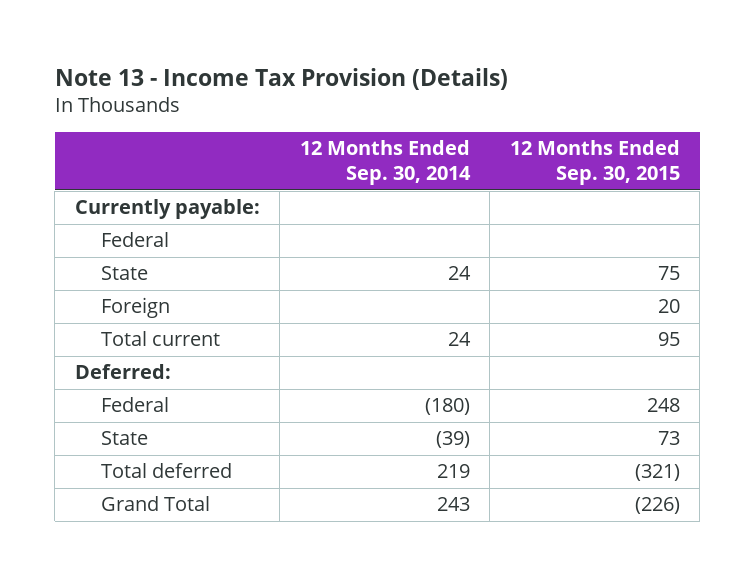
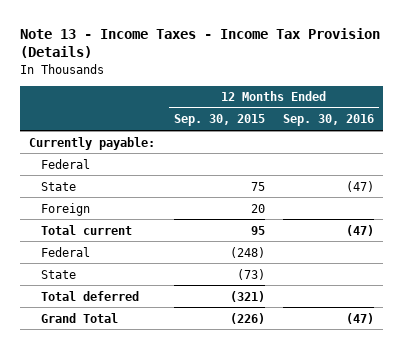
[54,67,508,90] Note 13 - Income Tax Provision (Details) -> [19,27,380,59] Note 13 - Income Taxes - Income Tax Provision (Details)
[299,140,471,186] 12 Months Ended Sep. 30, 2014 -> none
none -> [283,114,375,127] Sep. 30, 2016
[74,364,171,380] Deferred: -> none
[646,398,680,413] 248 -> [229,246,265,258] (248)
[657,431,680,446] 73 -> [236,268,265,280] (73)

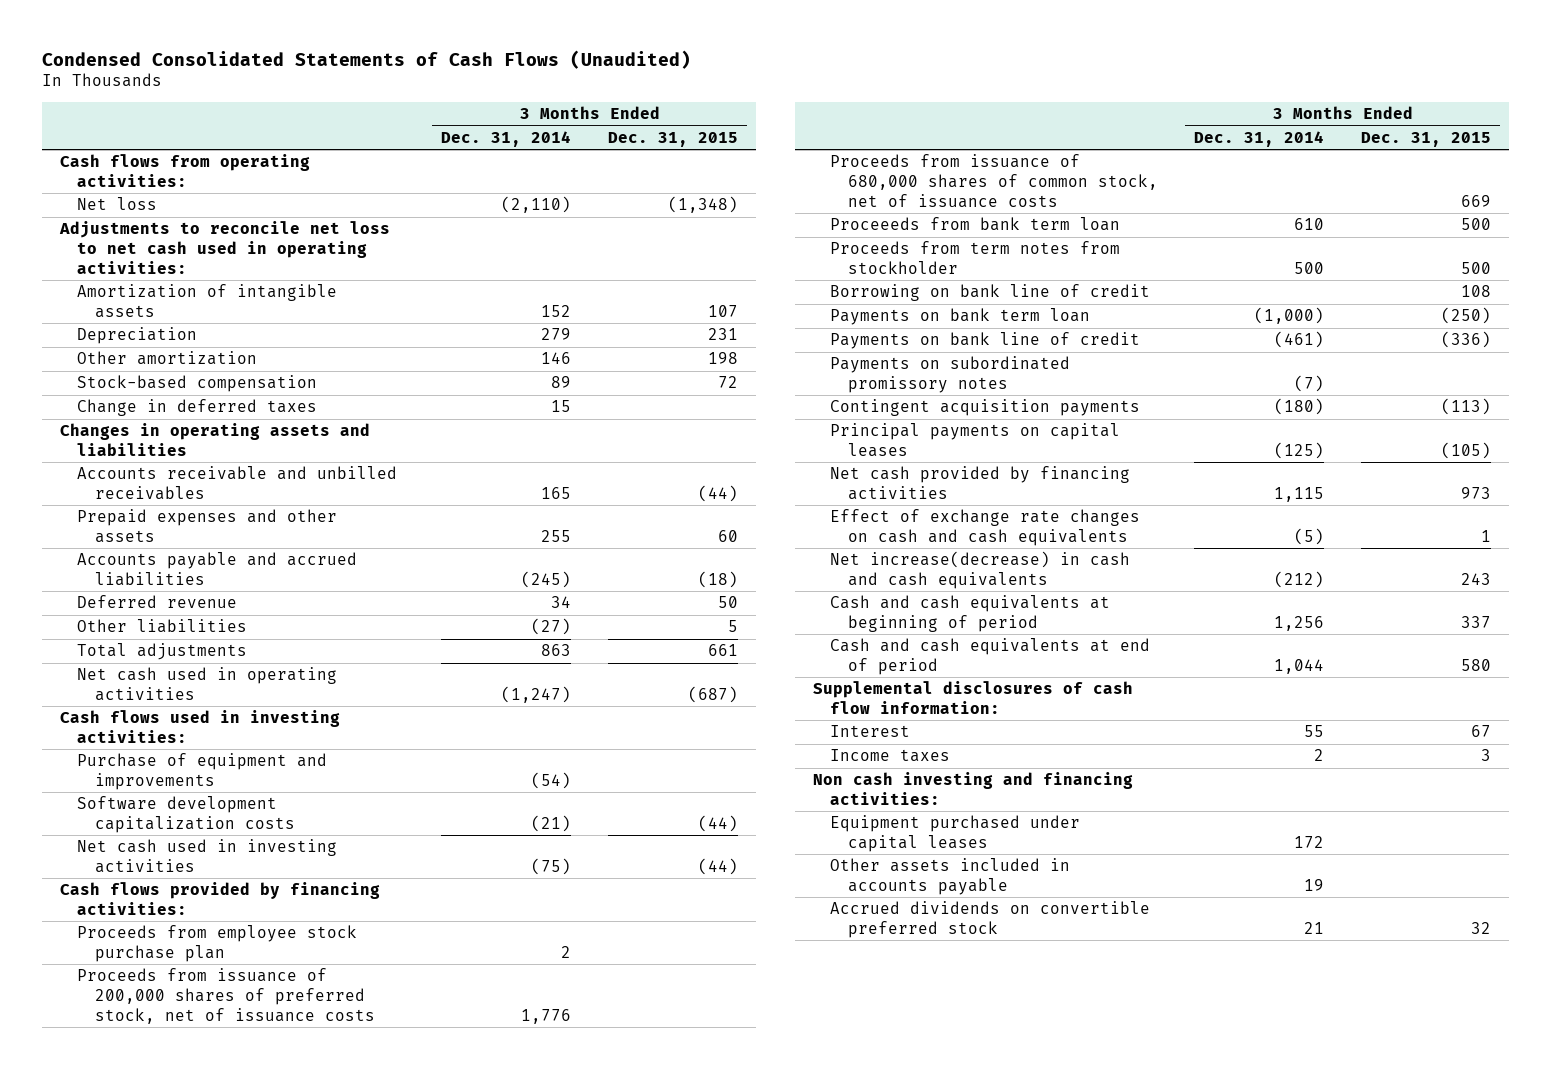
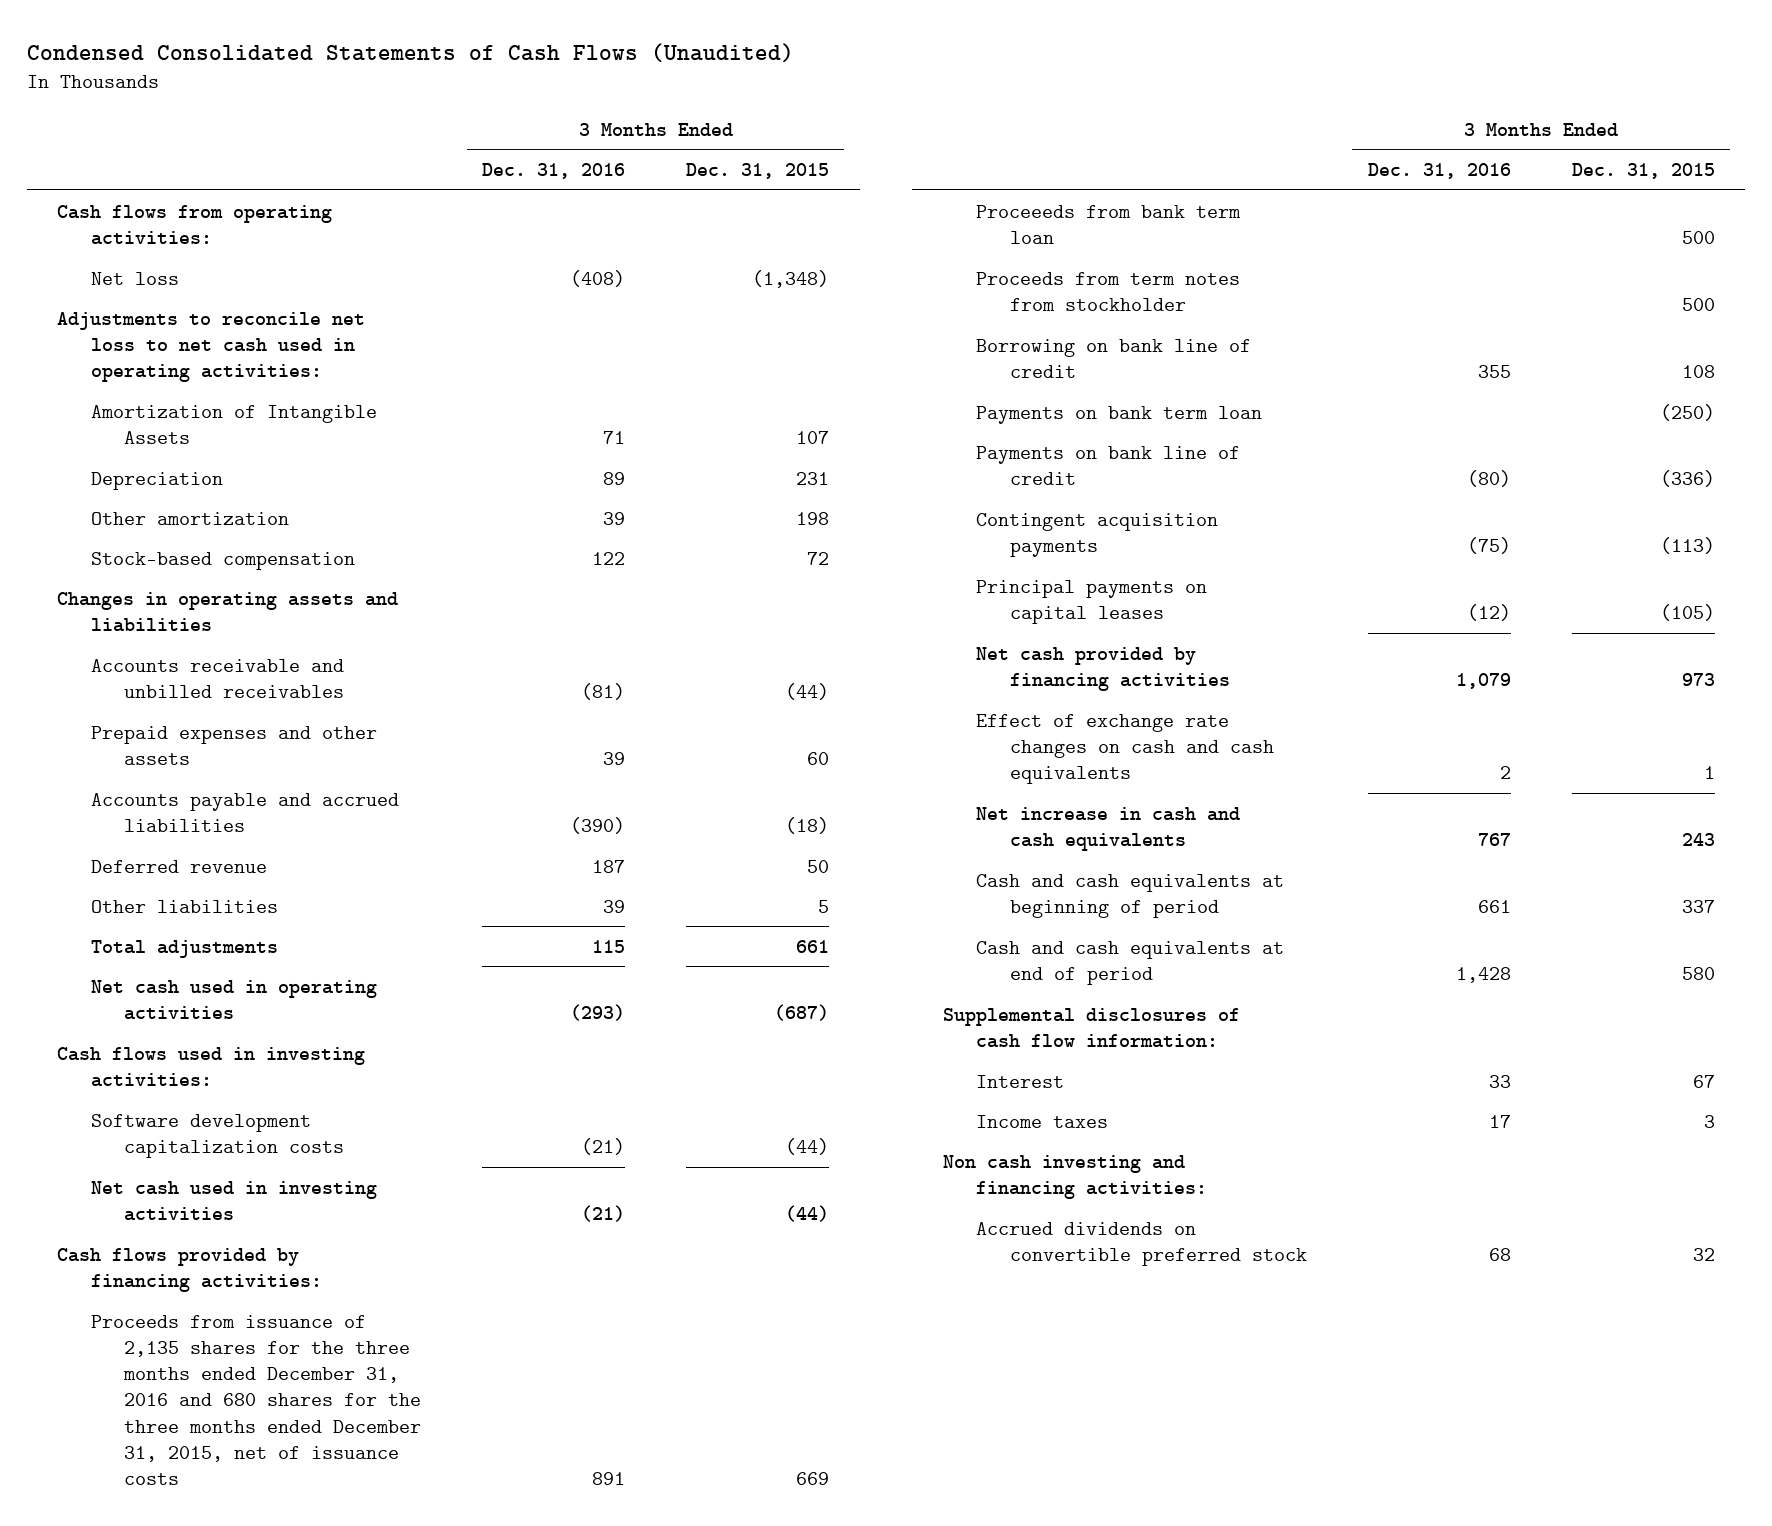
[441,130,572,147] Dec. 31, 2014 -> none
none -> [482,163,626,180] Dec. 31, 2016
[77,284,338,319] Amortization of intangible assets -> [90,404,377,444] Amortization of Intangible Assets
[77,399,318,417] Change in deferred taxes -> none
[77,753,328,791] Purchase of equipment and improvements -> none
[77,925,358,963] Proceeds from employee stock purchase plan -> none
[77,968,375,1024] Proceeds from issuance of 200,000 shares of preferred stock, net of issuance costs -> none
[830,154,1158,208] Proceeds from issuance of 680,000 shares of common stock, net of issuance costs -> [90,1314,422,1486] Proceeds from issuance of 2,135 shares for the three months ended December 31, 2016 and 680 shares for the three months ended December 31, 2015, net of issuance costs
[830,356,1071,394] Payments on subordinated promissory notes -> none
[830,551,1131,590] Net increase(decrease) in cash and cash equivalents -> [976,806,1241,851] Net increase in cash and cash equivalents
[830,815,1081,853] Equipment purchased under capital leases -> none
[830,858,1071,896] Other assets included in accounts payable -> none

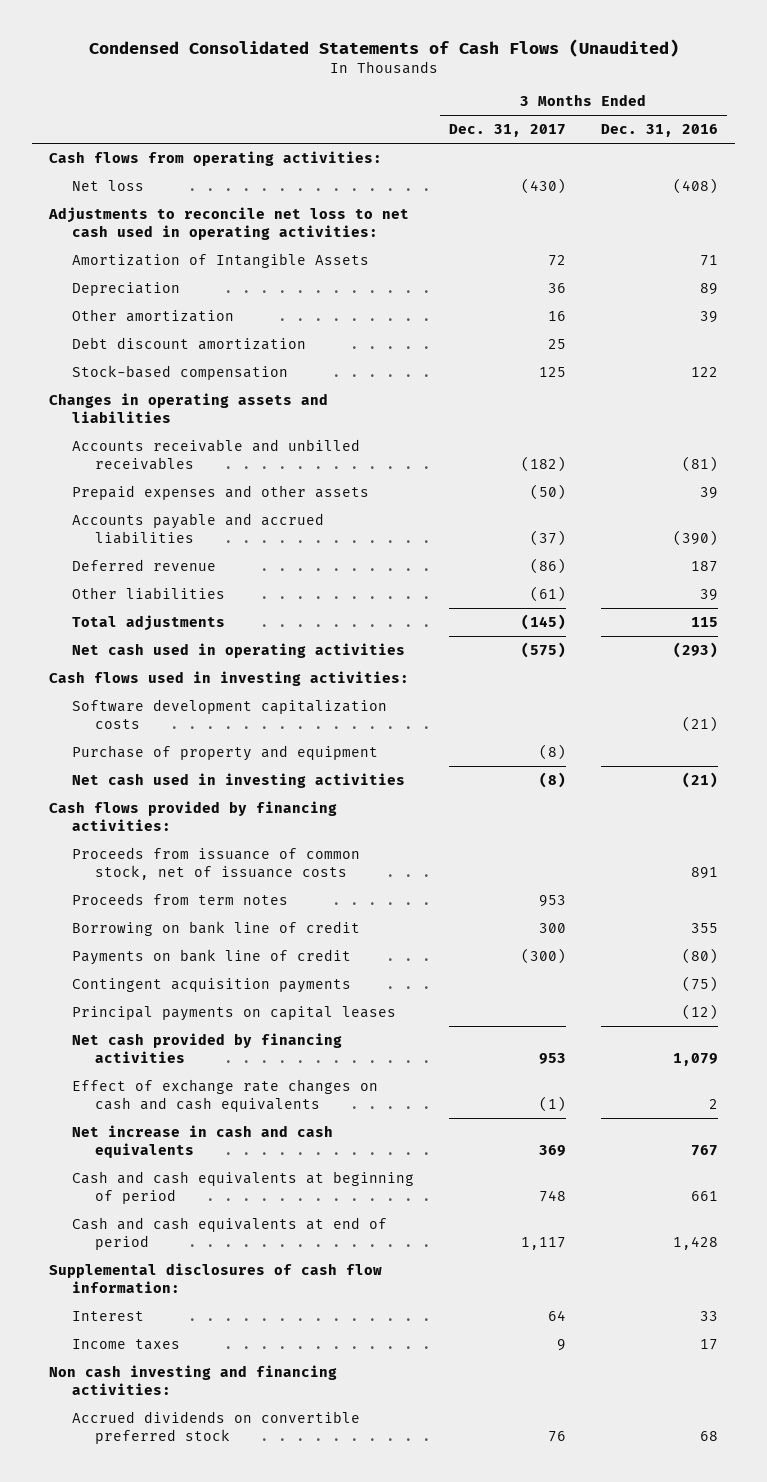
[686,163,830,180] Dec. 31, 2015 -> none
none -> [448,124,566,138] Dec. 31, 2017
none -> [71,336,306,350] Debt discount amortization
none -> [71,744,378,761] Purchase of property and equipment
[976,204,1242,244] Proceeeds from bank term loan -> none
[90,1314,422,1486] Proceeds from issuance of 2,135 shares for the three months ended December 31, 2016 and 680 shares for the three months ended December 31, 2015, net of issuance costs -> [71,846,360,881] Proceeds from issuance of common stock, net of issuance costs
[976,271,1241,311] Proceeds from term notes from stockholder -> [71,892,288,905] Proceeds from term notes
[976,405,1263,424] Payments on bank term loan -> none

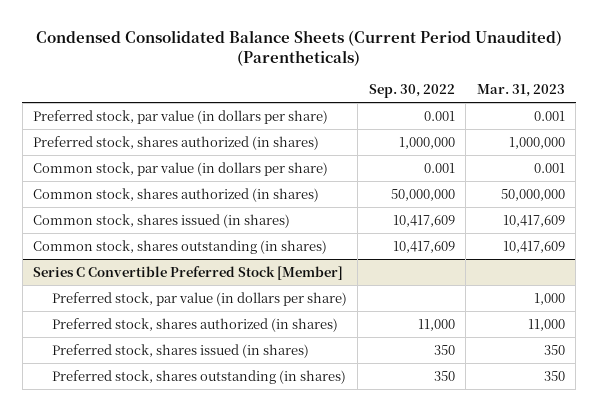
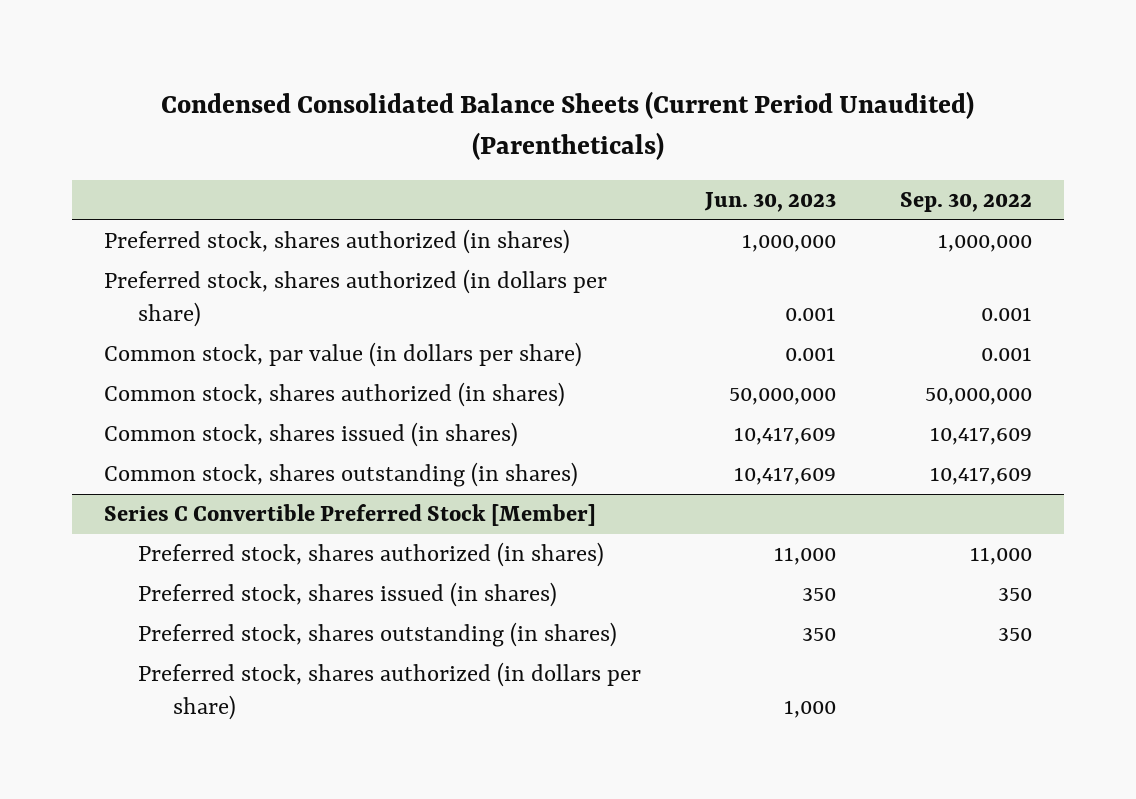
[476,84,565,98] Mar. 31, 2023 -> none
none -> [704,192,837,213] Jun. 30, 2023
[33,109,329,124] Preferred stock, par value (in dollars per share) -> none
none -> [104,269,608,328] Preferred stock, shares authorized (in dollars per share)
[51,291,347,306] Preferred stock, par value (in dollars per share) -> none
none -> [138,662,642,721] Preferred stock, shares authorized (in dollars per share)

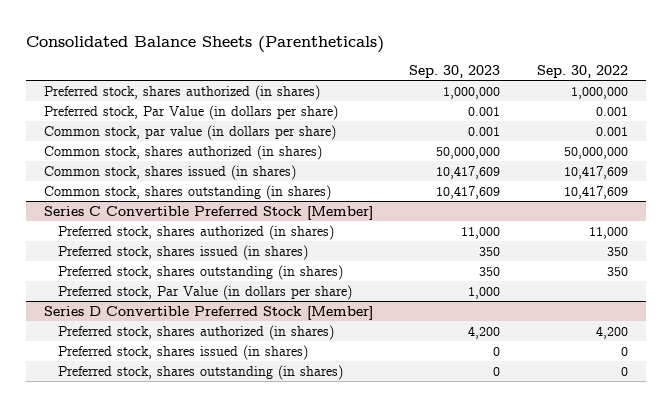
[161,90,975,160] Condensed Consolidated Balance Sheets (Current Period Unaudited) (Parentheticals) -> [25,35,384,53] Consolidated Balance Sheets (Parentheticals)
[704,192,837,213] Jun. 30, 2023 -> none
none -> [409,64,501,78] Sep. 30, 2023
[104,269,608,328] Preferred stock, shares authorized (in dollars per share) -> [43,104,338,120] Preferred stock, Par Value (in dollars per share)
[138,662,642,721] Preferred stock, shares authorized (in dollars per share) -> [57,284,352,300] Preferred stock, Par Value (in dollars per share)
none -> [43,305,373,320] Series D Convertible Preferred Stock [Member]
none -> [57,324,334,340] Preferred stock, shares authorized (in shares)
none -> [57,344,308,360] Preferred stock, shares issued (in shares)
none -> [57,364,343,380] Preferred stock, shares outstanding (in shares)

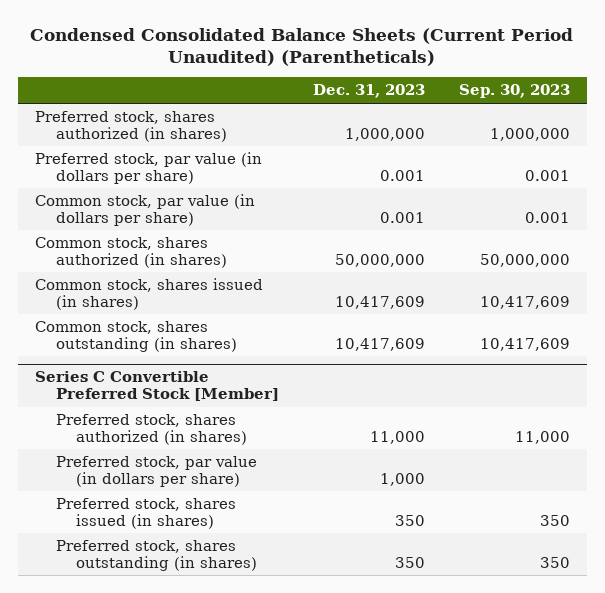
[25,35,384,53] Consolidated Balance Sheets (Parentheticals) -> [30,27,574,66] Condensed Consolidated Balance Sheets (Current Period Unaudited) (Parentheticals)
[536,64,628,78] Sep. 30, 2022 -> none
none -> [312,84,425,99] Dec. 31, 2023
[43,104,338,120] Preferred stock, Par Value (in dollars per share) -> [35,152,263,184] Preferred stock, par value (in dollars per share)
none -> [55,456,257,487] Preferred stock, par value (in dollars per share)
[57,284,352,300] Preferred stock, Par Value (in dollars per share) -> none
[43,305,373,320] Series D Convertible Preferred Stock [Member] -> none
[57,324,334,340] Preferred stock, shares authorized (in shares) -> none
[57,344,308,360] Preferred stock, shares issued (in shares) -> none
[57,364,343,380] Preferred stock, shares outstanding (in shares) -> none

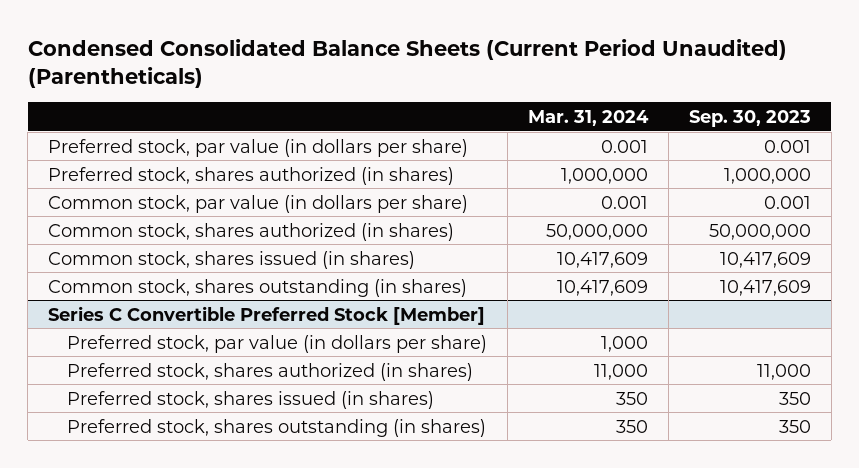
[312,84,425,99] Dec. 31, 2023 -> none
none -> [528,109,650,126] Mar. 31, 2024
[35,111,227,142] Preferred stock, shares authorized (in shares) -> [48,166,455,185] Preferred stock, shares authorized (in shares)
[55,414,248,445] Preferred stock, shares authorized (in shares) -> [67,362,474,381] Preferred stock, shares authorized (in shares)

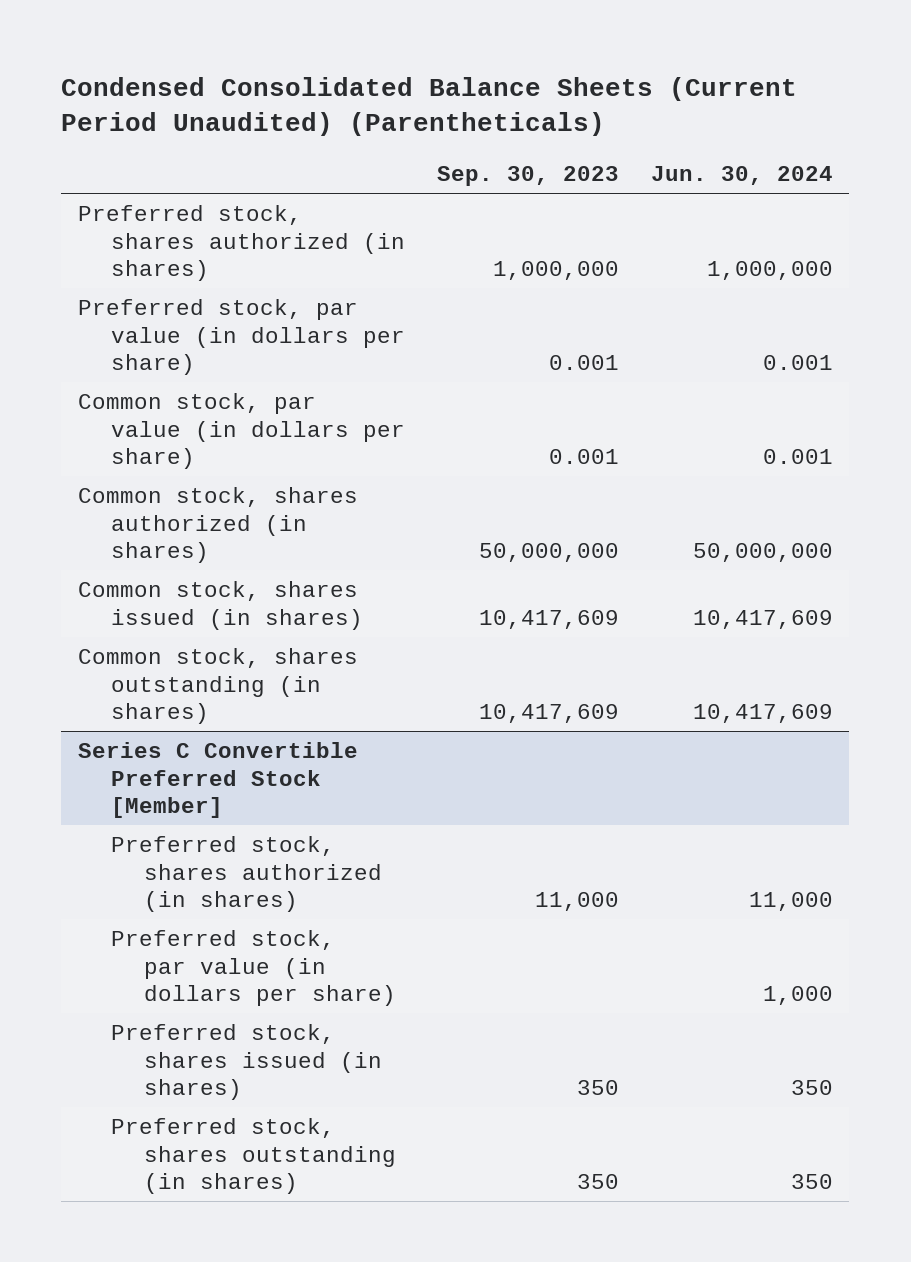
[528,109,650,126] Mar. 31, 2024 -> none
none -> [651,165,834,185] Jun. 30, 2024
[48,138,469,157] Preferred stock, par value (in dollars per share) -> [77,299,405,375] Preferred stock, par value (in dollars per share)
[67,334,488,353] Preferred stock, par value (in dollars per share) -> [110,930,397,1006] Preferred stock, par value (in dollars per share)

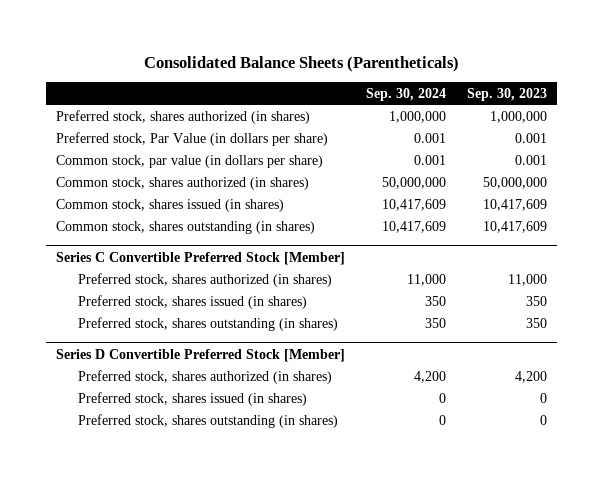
[61,77,798,137] Condensed Consolidated Balance Sheets (Current Period Unaudited) (Parentheticals) -> [143,56,459,73] Consolidated Balance Sheets (Parentheticals)
[651,165,834,185] Jun. 30, 2024 -> none
none -> [366,87,447,101] Sep. 30, 2024
[77,299,405,375] Preferred stock, par value (in dollars per share) -> [56,131,329,146] Preferred stock, Par Value (in dollars per share)
[110,930,397,1006] Preferred stock, par value (in dollars per share) -> none
none -> [56,348,346,362] Series D Convertible Preferred Stock [Member]
none -> [77,369,332,384] Preferred stock, shares authorized (in shares)
none -> [77,391,307,406] Preferred stock, shares issued (in shares)
none -> [77,413,338,428] Preferred stock, shares outstanding (in shares)

